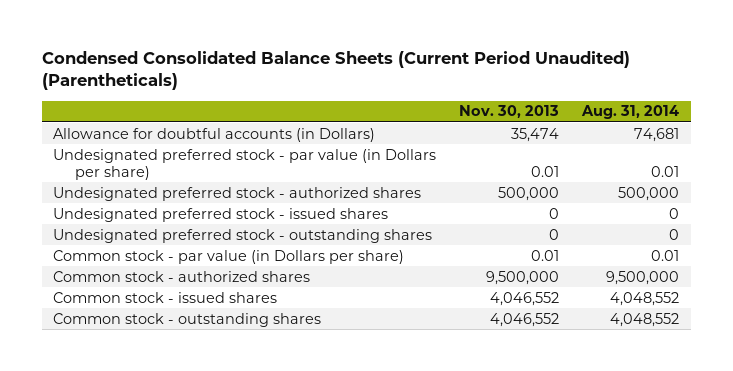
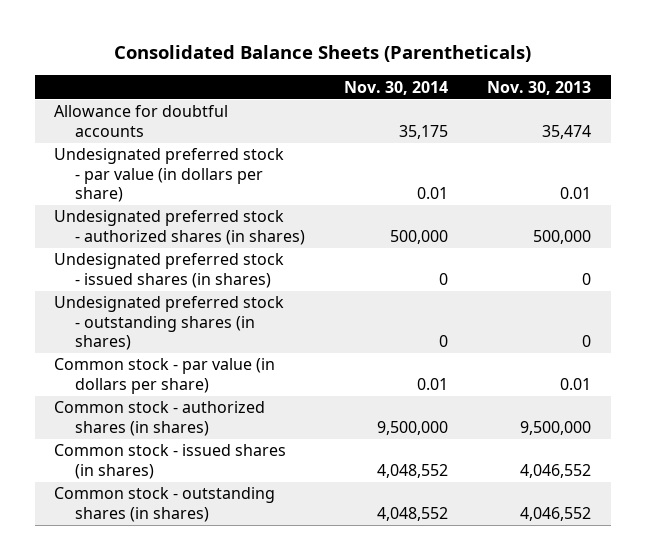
[41,51,630,91] Condensed Consolidated Balance Sheets (Current Period Unaudited) (Parentheticals) -> [113,45,531,63] Consolidated Balance Sheets (Parentheticals)
[581,105,680,120] Aug. 31, 2014 -> none
none -> [344,80,449,95] Nov. 30, 2014
[53,127,376,142] Allowance for doubtful accounts (in Dollars) -> [54,105,229,137] Allowance for doubtful accounts
[53,148,437,180] Undesignated preferred stock - par value (in Dollars per share) -> [54,148,285,202] Undesignated preferred stock - par value (in dollars per share)
[53,186,422,201] Undesignated preferred stock - authorized shares -> [54,210,306,245] Undesignated preferred stock - authorized shares (in shares)
[53,207,389,222] Undesignated preferred stock - issued shares -> [54,253,285,288] Undesignated preferred stock - issued shares (in shares)
[53,228,433,243] Undesignated preferred stock - outstanding shares -> [54,296,285,350] Undesignated preferred stock - outstanding shares (in shares)
[53,249,405,264] Common stock - par value (in Dollars per share) -> [54,358,276,394] Common stock - par value (in dollars per share)
[53,270,311,282] Common stock - authorized shares -> [54,401,266,436] Common stock - authorized shares (in shares)
[53,291,278,303] Common stock - issued shares -> [54,444,287,479] Common stock - issued shares (in shares)
[53,312,322,327] Common stock - outstanding shares -> [54,487,276,522] Common stock - outstanding shares (in shares)

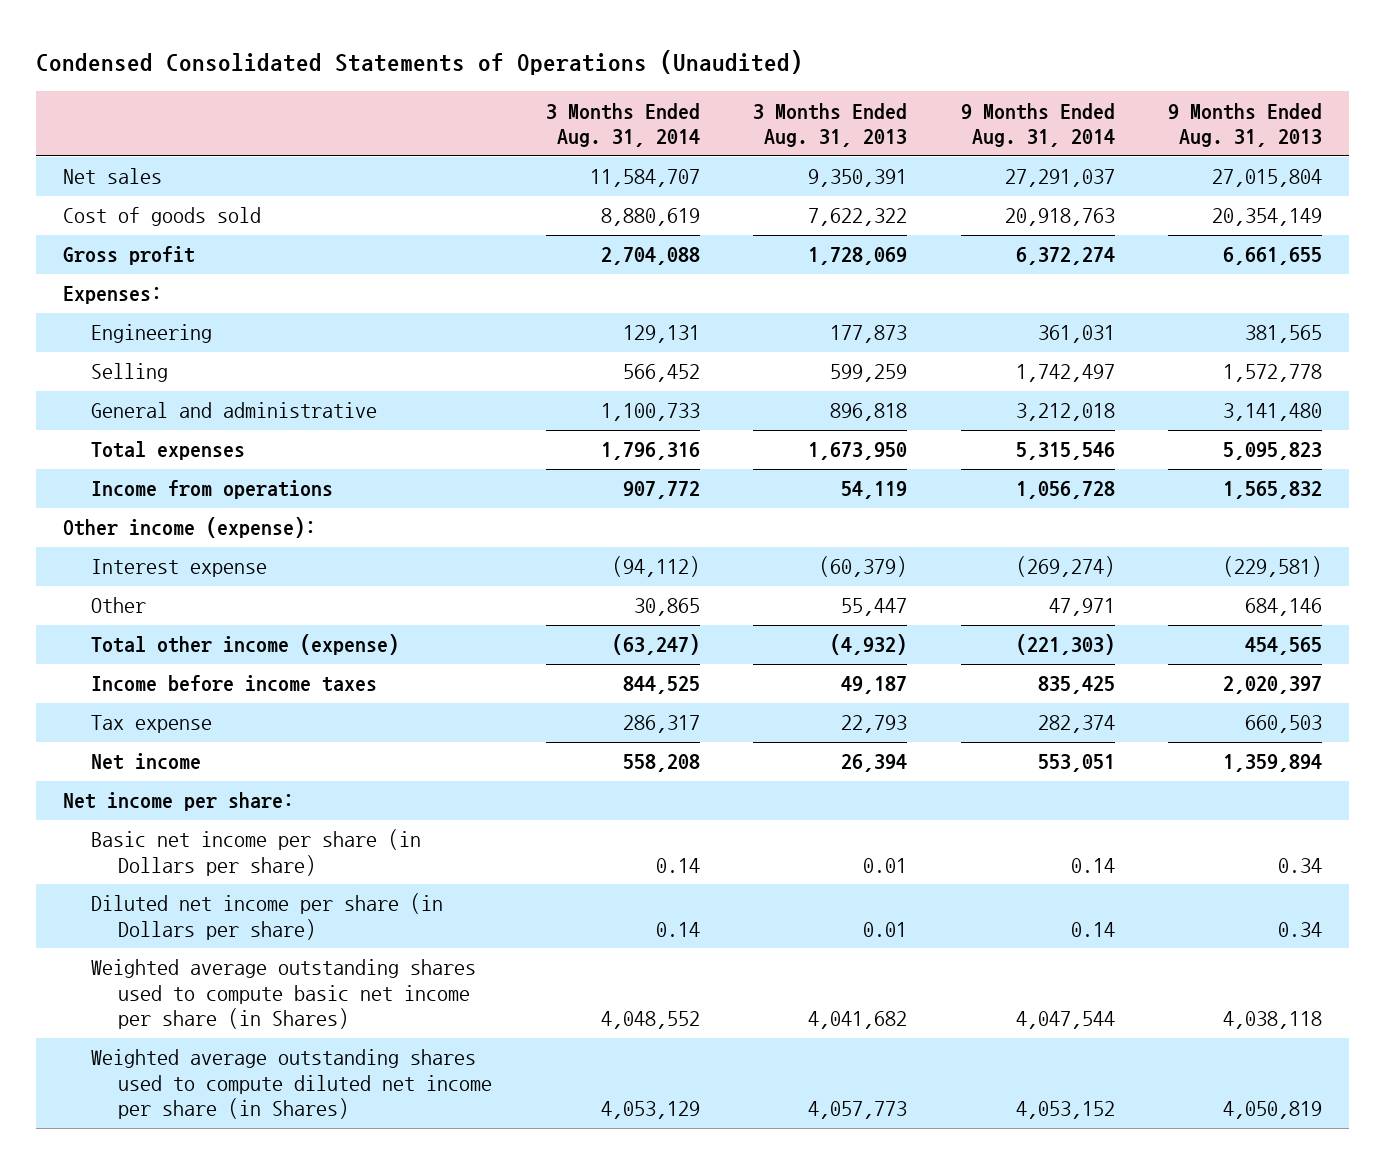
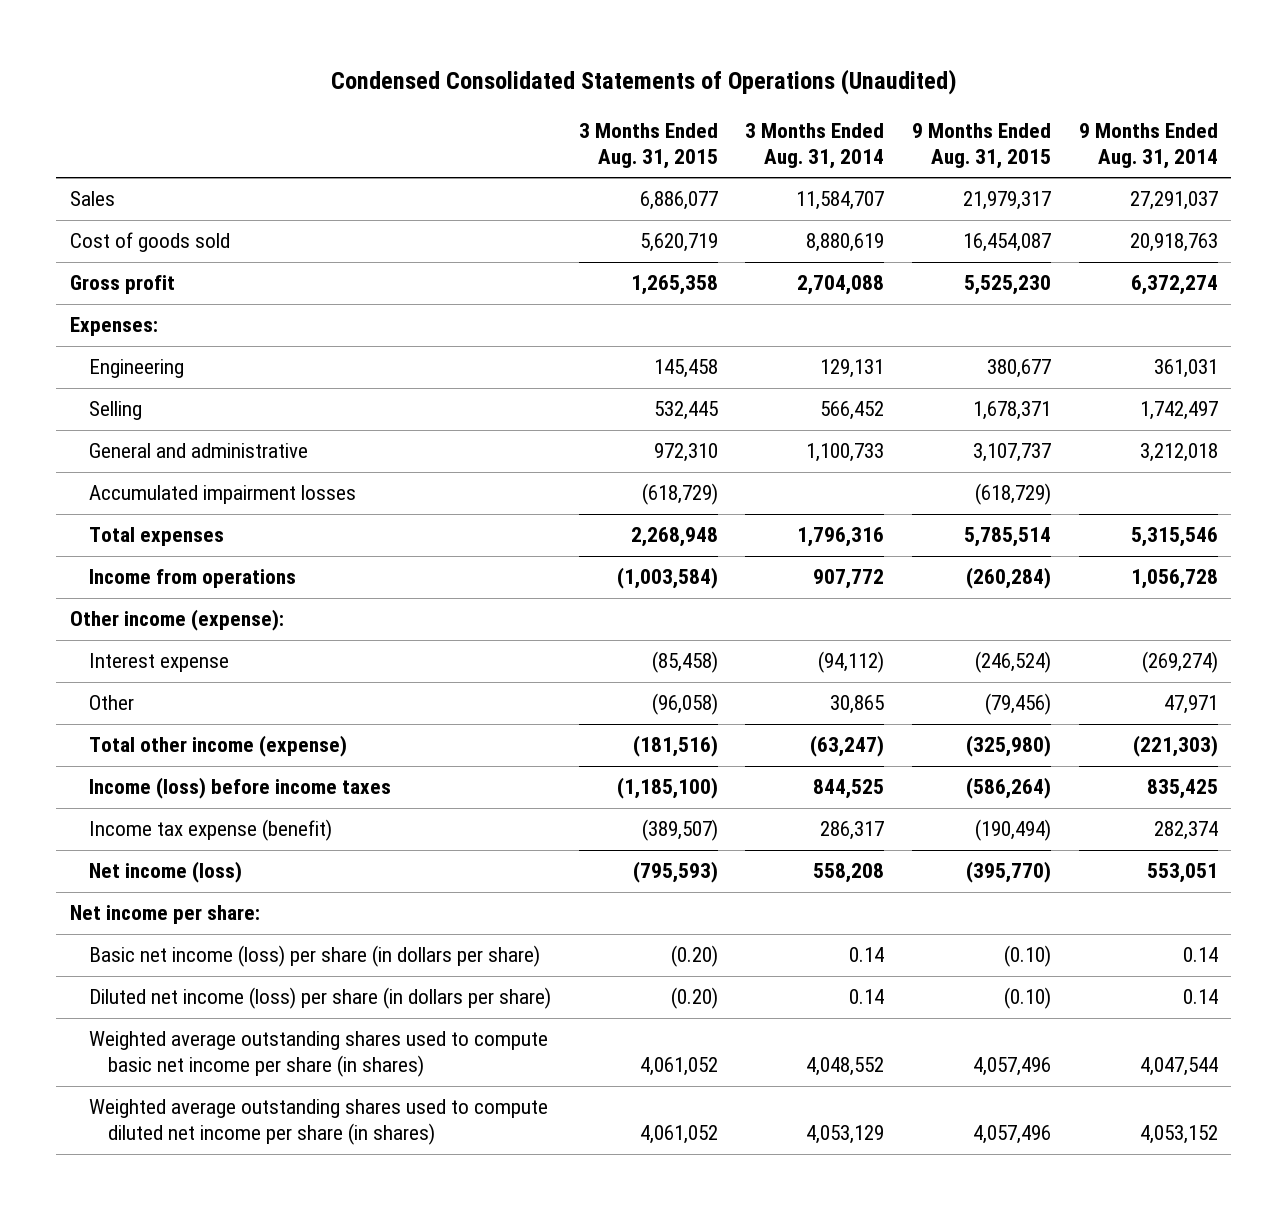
[753,102,908,148] 3 Months Ended Aug. 31, 2013 -> none
[1168,102,1323,148] 9 Months Ended Aug. 31, 2013 -> none
none -> [578,123,718,169] 3 Months Ended Aug. 31, 2015
none -> [911,123,1051,169] 9 Months Ended Aug. 31, 2015
[63,168,163,185] Net sales -> [69,191,115,207] Sales
none -> [88,485,356,505] Accumulated impairment losses
[90,675,377,693] Income before income taxes -> [88,777,391,800] Income (loss) before income taxes
[90,715,212,734] Tax expense -> [88,819,332,842] Income tax expense (benefit)
[90,753,201,771] Net income -> [88,861,242,884] Net income (loss)
[90,829,421,876] Basic net income per share (in Dollars per share) -> [88,945,540,968] Basic net income (loss) per share (in dollars per share)
[90,893,443,940] Diluted net income per share (in Dollars per share) -> [88,987,551,1010] Diluted net income (loss) per share (in dollars per share)
[90,959,476,1030] Weighted average outstanding shares used to compute basic net income per share (in Shares) -> [88,1031,548,1078] Weighted average outstanding shares used to compute basic net income per share (in shares)
[90,1049,493,1120] Weighted average outstanding shares used to compute diluted net income per share (in Shares) -> [88,1099,548,1146] Weighted average outstanding shares used to compute diluted net income per share (in shares)

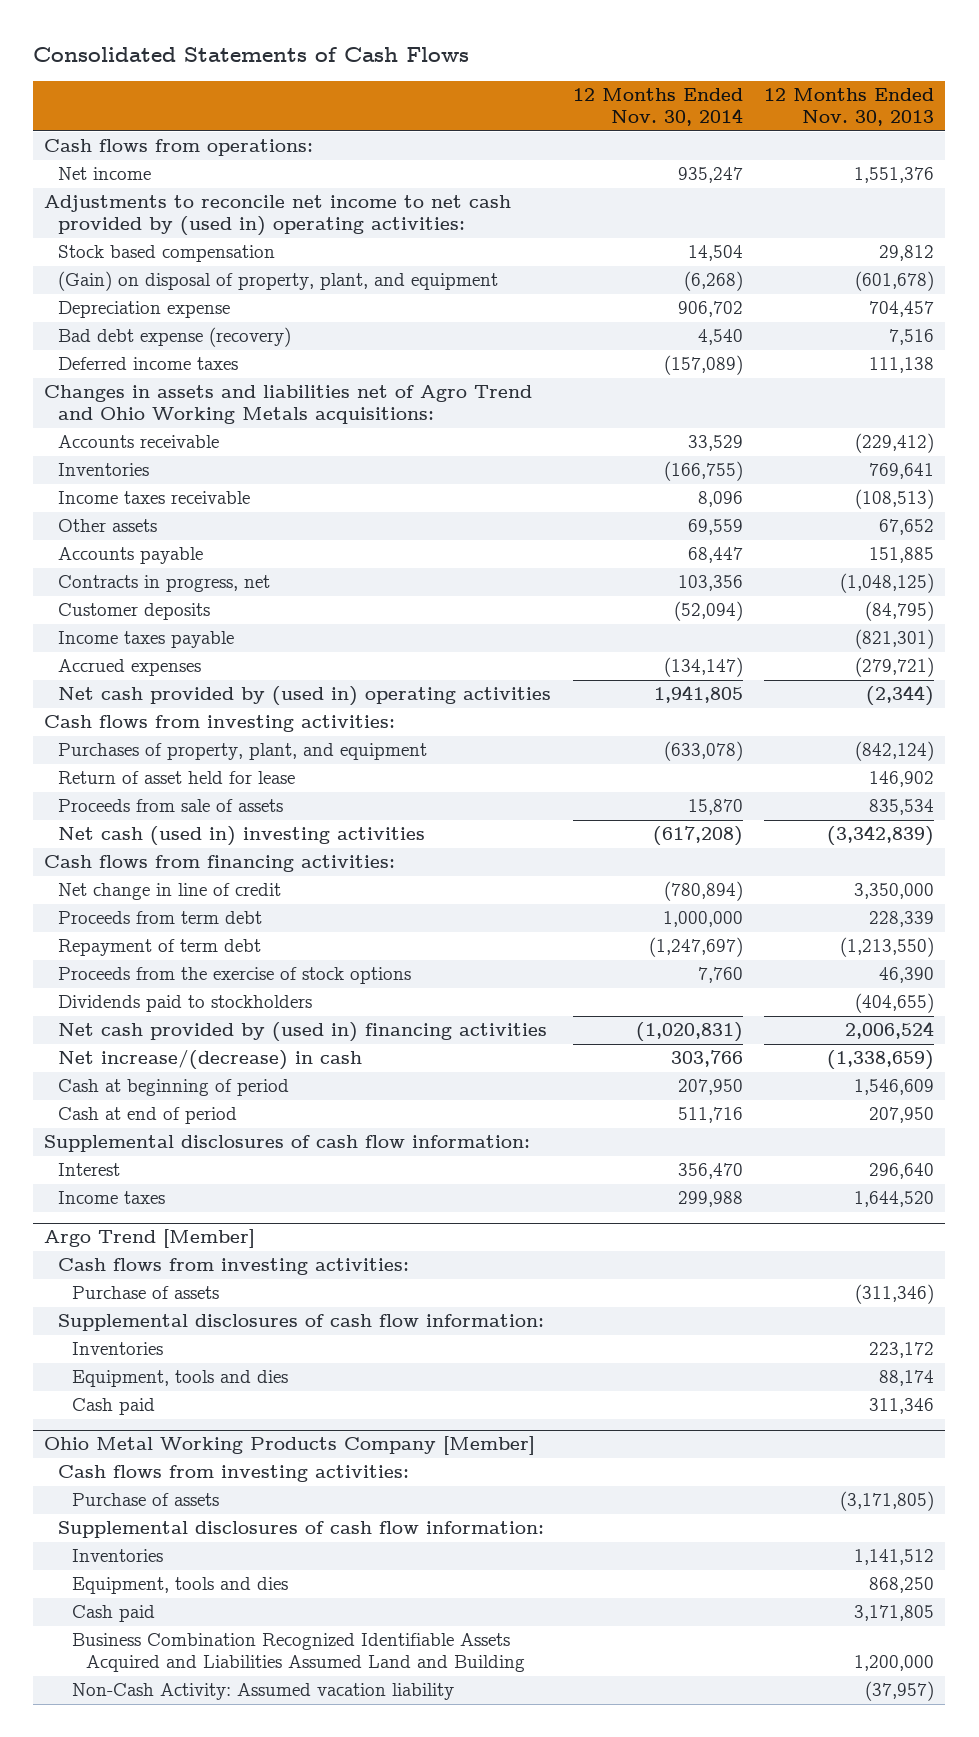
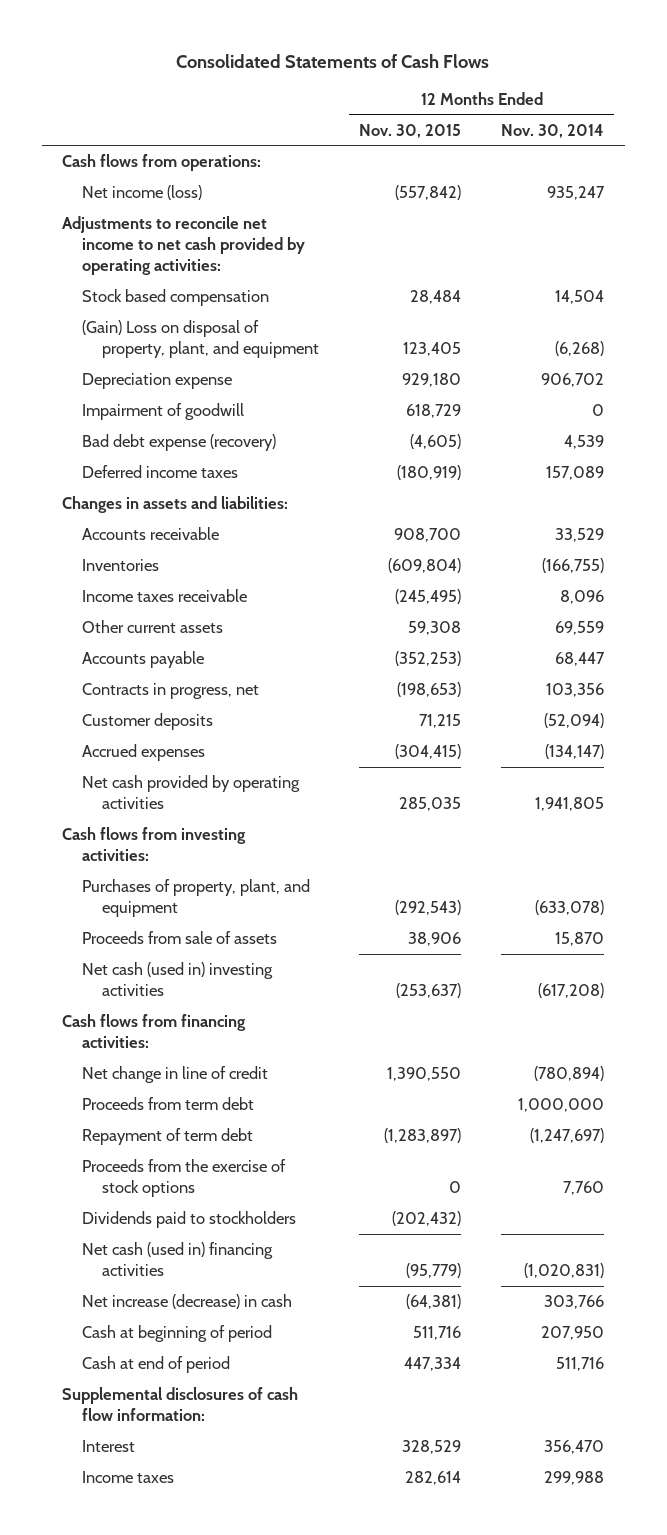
[764,88,935,127] 12 Months Ended Nov. 30, 2013 -> none
none -> [359,123,462,138] Nov. 30, 2015
[58,167,152,181] Net income -> [82,185,203,201] Net income (loss)
[44,195,512,237] Adjustments to reconcile net income to net cash provided by (used in) operating activities: -> [62,216,306,275] Adjustments to reconcile net income to net cash provided by operating activities:
[58,271,499,292] (Gain) on disposal of property, plant, and equipment -> [82,320,319,358] (Gain) Loss on disposal of property, plant, and equipment
none -> [82,403,245,421] Impairment of goodwill
[697,329,743,346] 4,540 -> [564,435,605,450] 4,539
[663,355,743,376] (157,089) -> [546,466,605,481] 157,089
[44,385,533,425] Changes in assets and liabilities net of Agro Trend and Ohio Working Metals acquisitions: -> [62,496,289,514] Changes in assets and liabilities:
[58,519,158,533] Other assets -> [82,620,224,634] Other current assets
[58,631,235,649] Income taxes payable -> none
[58,686,552,707] Net cash provided by (used in) operating activities -> [82,775,301,809] Net cash provided by operating activities
[58,771,296,785] Return of asset held for lease -> none
[58,1022,548,1043] Net cash provided by (used in) financing activities -> [82,1242,274,1276] Net cash (used in) financing activities
[58,1049,363,1071] Net increase/(decrease) in cash -> [82,1294,293,1310] Net increase (decrease) in cash
[44,1229,256,1249] Argo Trend [Member] -> none
[58,1258,410,1276] Cash flows from investing activities: -> none
[71,1286,219,1300] Purchase of assets -> none
[58,1314,545,1332] Supplemental disclosures of cash flow information: -> none
[71,1342,163,1356] Inventories -> none
[71,1370,288,1388] Equipment, tools and dies -> none
[71,1398,155,1416] Cash paid -> none
[44,1436,536,1456] Ohio Metal Working Products Company [Member] -> none
[58,1465,410,1483] Cash flows from investing activities: -> none
[71,1493,219,1507] Purchase of assets -> none
[58,1521,545,1539] Supplemental disclosures of cash flow information: -> none
[71,1549,163,1563] Inventories -> none
[71,1577,288,1595] Equipment, tools and dies -> none
[71,1605,155,1623] Cash paid -> none
[71,1633,525,1673] Business Combination Recognized Identifiable Assets Acquired and Liabilities Assumed Land and Building -> none
[71,1683,454,1701] Non-Cash Activity: Assumed vacation liability -> none

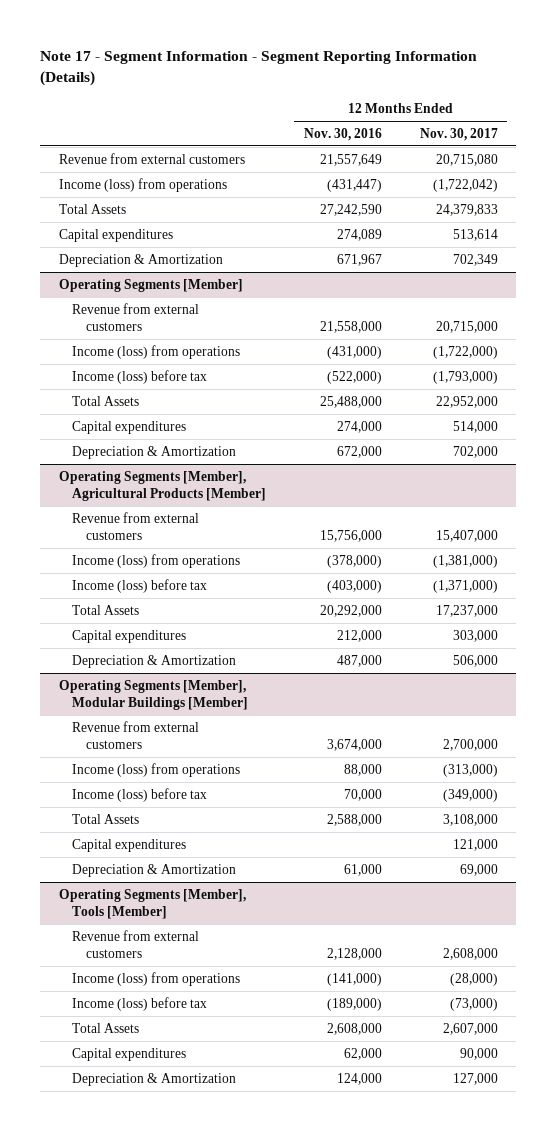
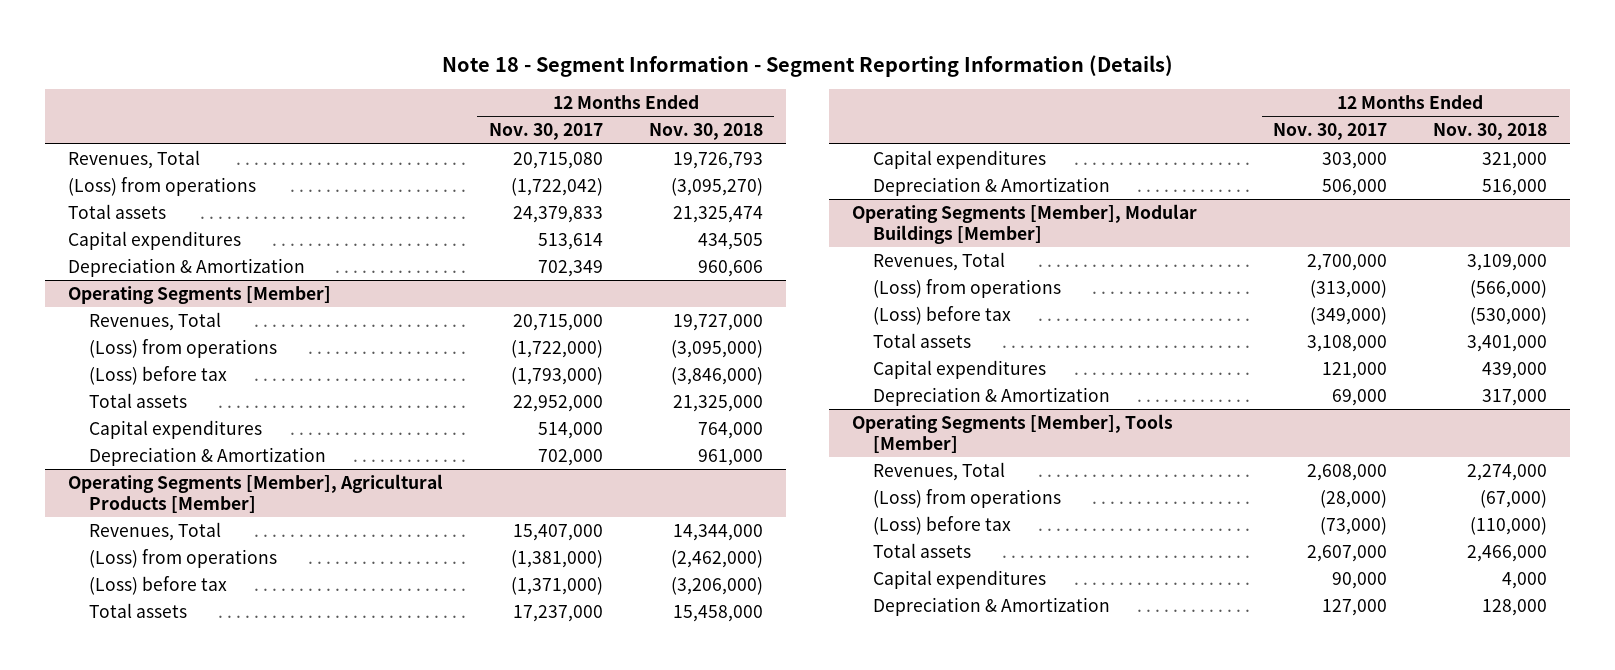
[39,51,477,87] Note 17 - Segment Information - Segment Reporting Information (Details) -> [441,54,1173,77] Note 18 - Segment Information - Segment Reporting Information (Details)
[303,127,382,141] Nov. 30, 2016 -> none
none -> [648,123,763,141] Nov. 30, 2018
[58,152,245,164] Revenue from external customers -> [67,149,200,169] Revenues, Total
[58,177,227,192] Income (loss) from operations -> [67,176,256,196] (Loss) from operations
[58,203,126,214] Total Assets -> [67,203,166,219] Total assets
[72,302,200,332] Revenue from external customers -> [88,311,221,331] Revenues, Total
[72,344,241,359] Income (loss) from operations -> [88,338,277,358] (Loss) from operations
[72,369,208,384] Income (loss) before tax -> [88,365,227,385] (Loss) before tax
[72,395,140,406] Total Assets -> [88,392,187,408] Total assets
[72,511,200,541] Revenue from external customers -> [88,521,221,541] Revenues, Total
[72,553,241,568] Income (loss) from operations -> [88,548,277,568] (Loss) from operations
[72,578,208,593] Income (loss) before tax -> [88,575,227,595] (Loss) before tax
[72,604,140,615] Total Assets -> [88,602,187,618] Total assets
[72,720,200,750] Revenue from external customers -> none
none -> [872,251,1005,271] Revenues, Total
[72,762,241,777] Income (loss) from operations -> [872,278,1061,298] (Loss) from operations
[72,787,208,802] Income (loss) before tax -> [872,305,1011,325] (Loss) before tax
[72,813,140,824] Total Assets -> [872,332,971,348] Total assets
[72,929,200,959] Revenue from external customers -> [872,461,1005,481] Revenues, Total
[72,971,241,986] Income (loss) from operations -> [872,488,1061,508] (Loss) from operations
[72,996,208,1011] Income (loss) before tax -> [872,515,1011,535] (Loss) before tax
[72,1022,140,1033] Total Assets -> [872,542,971,558] Total assets

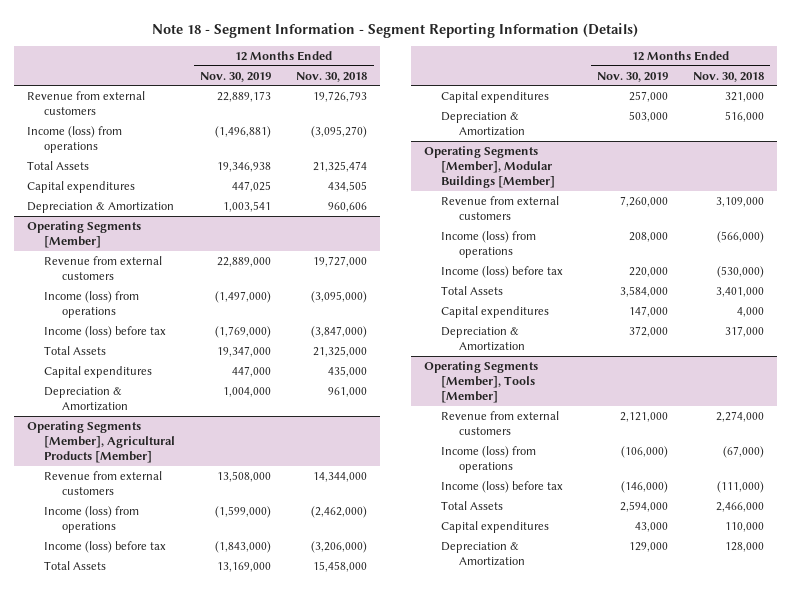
[488,123,603,141] Nov. 30, 2017 -> none
none -> [200,71,272,82] Nov. 30, 2019
[67,149,200,169] Revenues, Total -> [26,90,145,116] Revenue from external customers
[67,176,256,196] (Loss) from operations -> [26,125,122,154] Income (loss) from operations
[67,203,166,219] Total assets -> [26,160,89,170] Total Assets
[88,311,221,331] Revenues, Total -> [44,255,163,281] Revenue from external customers
[88,338,277,358] (Loss) from operations -> [44,290,140,319] Income (loss) from operations
[88,365,227,385] (Loss) before tax -> [44,325,167,338] Income (loss) before tax
[670,366,763,385] (3,846,000) -> [311,325,368,338] (3,847,000)
[88,392,187,408] Total assets -> [44,345,107,355] Total Assets
[697,421,763,439] 764,000 -> [328,365,368,377] 435,000
[88,521,221,541] Revenues, Total -> [44,470,163,496] Revenue from external customers
[88,548,277,568] (Loss) from operations -> [44,505,140,534] Income (loss) from operations
[88,575,227,595] (Loss) before tax -> [44,540,167,553] Income (loss) before tax
[88,602,187,618] Total assets -> [44,560,107,570] Total Assets
[872,251,1005,271] Revenues, Total -> [441,195,560,221] Revenue from external customers
[872,278,1061,298] (Loss) from operations -> [441,230,537,259] Income (loss) from operations
[872,305,1011,325] (Loss) before tax -> [441,265,564,278] Income (loss) before tax
[872,332,971,348] Total assets -> [441,285,504,295] Total Assets
[1482,361,1548,379] 439,000 -> [737,306,765,317] 4,000
[872,461,1005,481] Revenues, Total -> [441,410,560,436] Revenue from external customers
[872,488,1061,508] (Loss) from operations -> [441,445,537,474] Income (loss) from operations
[872,515,1011,535] (Loss) before tax -> [441,480,564,493] Income (loss) before tax
[1470,516,1548,535] (110,000) -> [717,480,765,493] (111,000)
[872,542,971,558] Total assets -> [441,500,504,510] Total Assets
[1502,571,1548,589] 4,000 -> [725,521,765,532] 110,000

